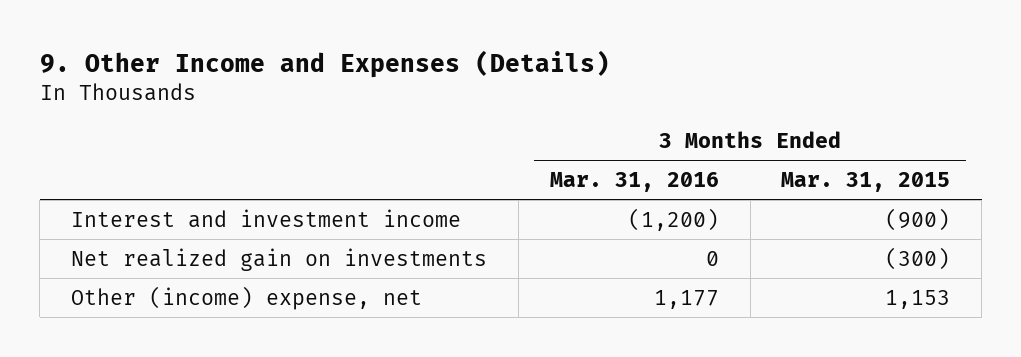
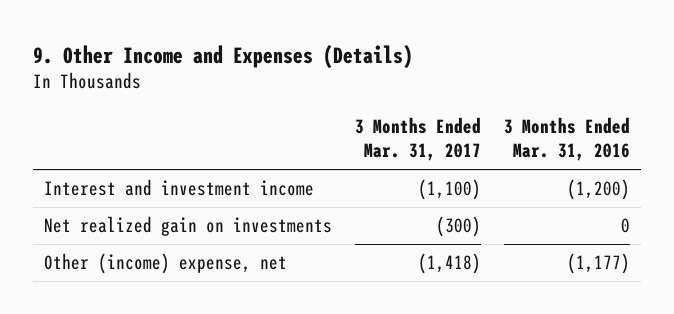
[781,171,951,192] Mar. 31, 2015 -> none
none -> [354,116,481,162] 3 Months Ended Mar. 31, 2017
[653,289,719,309] 1,177 -> [566,253,630,275] (1,177)

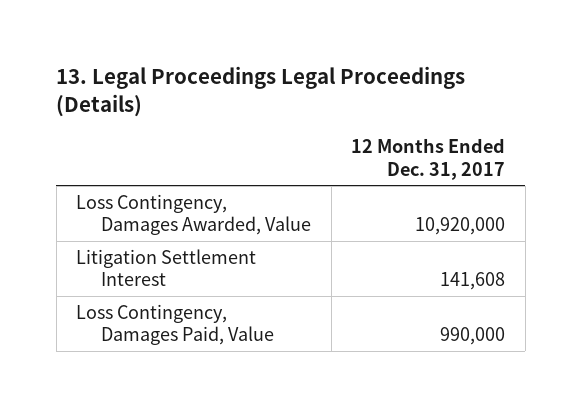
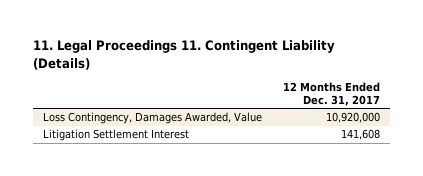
[56,66,466,118] 13. Legal Proceedings Legal Proceedings (Details) -> [33,40,336,70] 11. Legal Proceedings 11. Contingent Liability (Details)
[76,303,275,346] Loss Contingency, Damages Paid, Value -> none

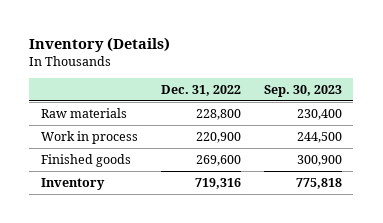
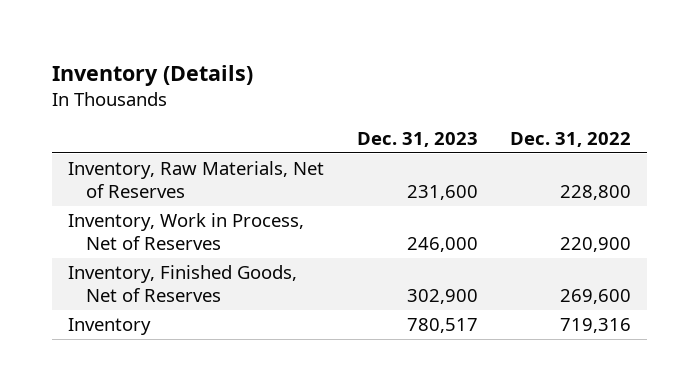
[263,85,342,98] Sep. 30, 2023 -> none
none -> [356,132,478,148] Dec. 31, 2023
[40,107,127,118] Raw materials -> [68,160,325,199] Inventory, Raw Materials, Net of Reserves
[40,130,138,144] Work in process -> [68,212,305,251] Inventory, Work in Process, Net of Reserves
[40,153,131,167] Finished goods -> [68,264,298,303] Inventory, Finished Goods, Net of Reserves

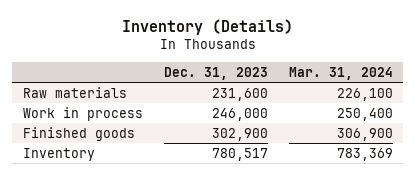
[510,132,632,148] Dec. 31, 2022 -> none
none -> [288,66,393,80] Mar. 31, 2024
[68,160,325,199] Inventory, Raw Materials, Net of Reserves -> [22,86,127,98] Raw materials
[68,212,305,251] Inventory, Work in Process, Net of Reserves -> [22,106,143,121] Work in process
[68,264,298,303] Inventory, Finished Goods, Net of Reserves -> [22,126,135,141] Finished goods

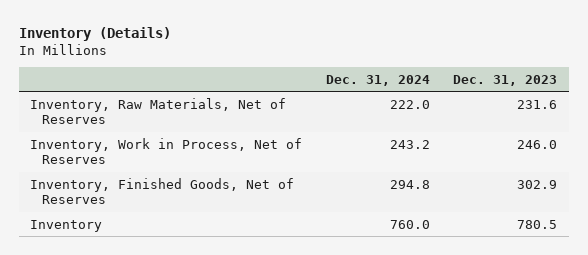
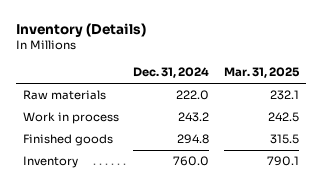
[453,74,558,86] Dec. 31, 2023 -> none
none -> [223,67,300,79] Mar. 31, 2025
[30,97,287,125] Inventory, Raw Materials, Net of Reserves -> [23,90,107,101] Raw materials
[30,137,303,165] Inventory, Work in Process, Net of Reserves -> [23,112,120,125] Work in process
[30,177,295,205] Inventory, Finished Goods, Net of Reserves -> [23,134,114,147] Finished goods

